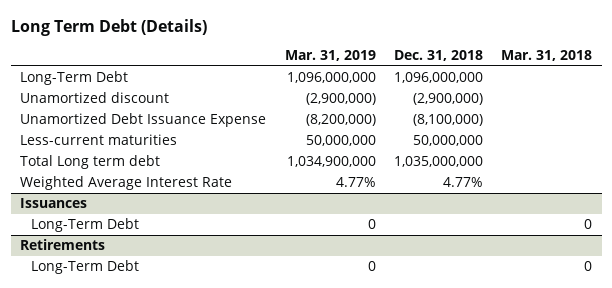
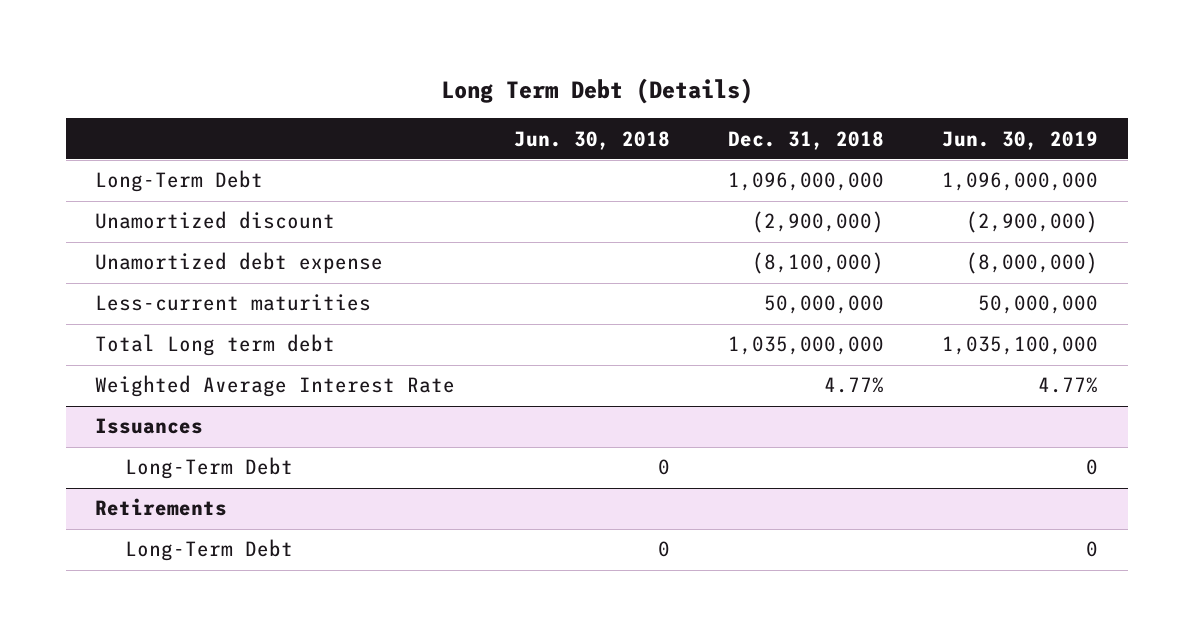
[284,50,376,62] Mar. 31, 2019 -> none
[501,50,593,62] Mar. 31, 2018 -> none
none -> [513,130,670,150] Jun. 30, 2018
none -> [942,130,1099,150] Jun. 30, 2019
[20,113,267,128] Unamortized Debt Issuance Expense -> [95,252,384,275] Unamortized debt expense

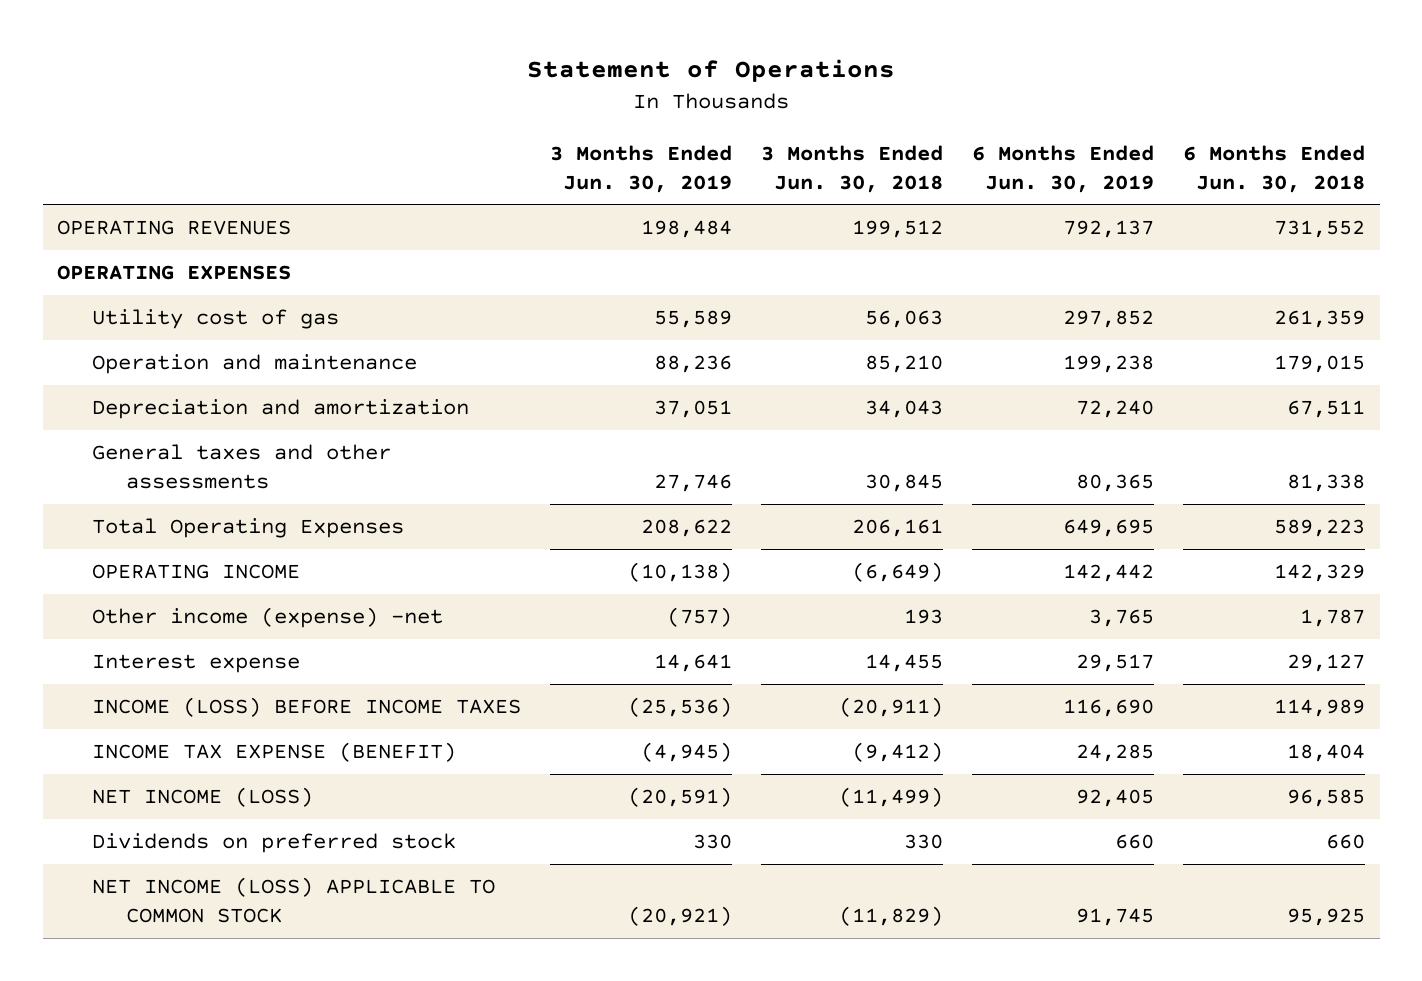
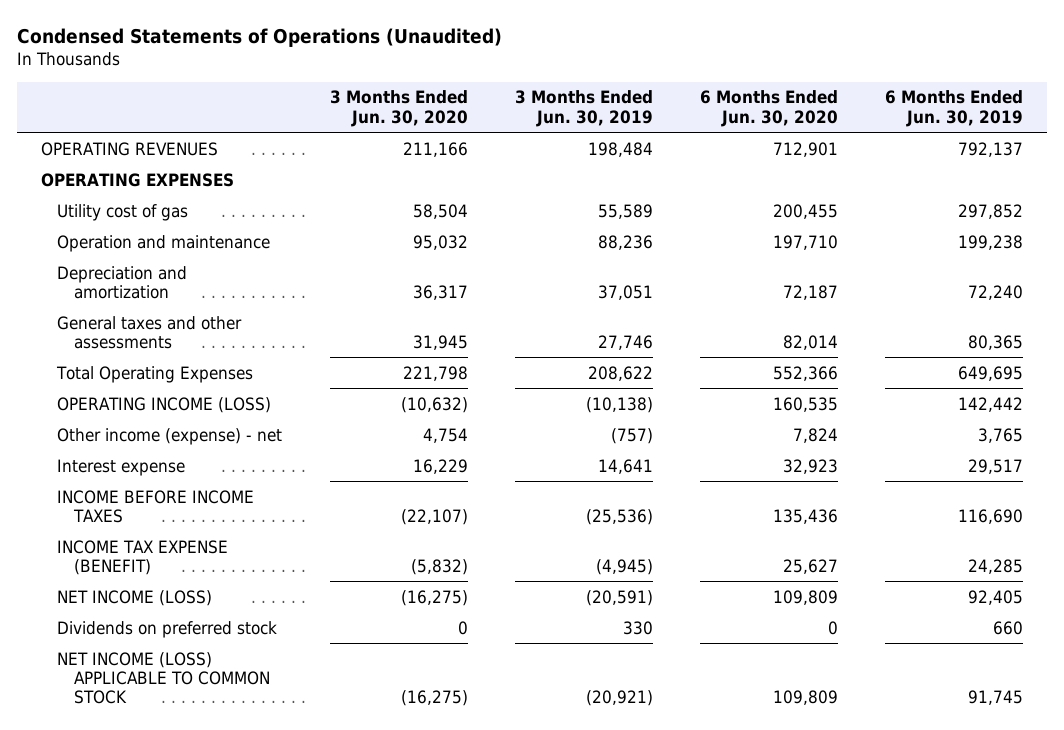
[527,59,896,83] Statement of Operations -> [17,27,503,47] Condensed Statements of Operations (Unaudited)
[760,144,943,193] 3 Months Ended Jun. 30, 2018 -> none
[1182,144,1365,193] 6 Months Ended Jun. 30, 2018 -> none
none -> [329,90,468,127] 3 Months Ended Jun. 30, 2020
none -> [700,90,839,127] 6 Months Ended Jun. 30, 2020
[91,564,300,580] OPERATING INCOME -> [57,396,272,413] OPERATING INCOME (LOSS)
[91,607,443,629] Other income (expense) -net -> [57,427,283,445] Other income (expense) - net
[91,697,521,718] INCOME (LOSS) BEFORE INCOME TAXES -> [57,489,255,524] INCOME BEFORE INCOME TAXES

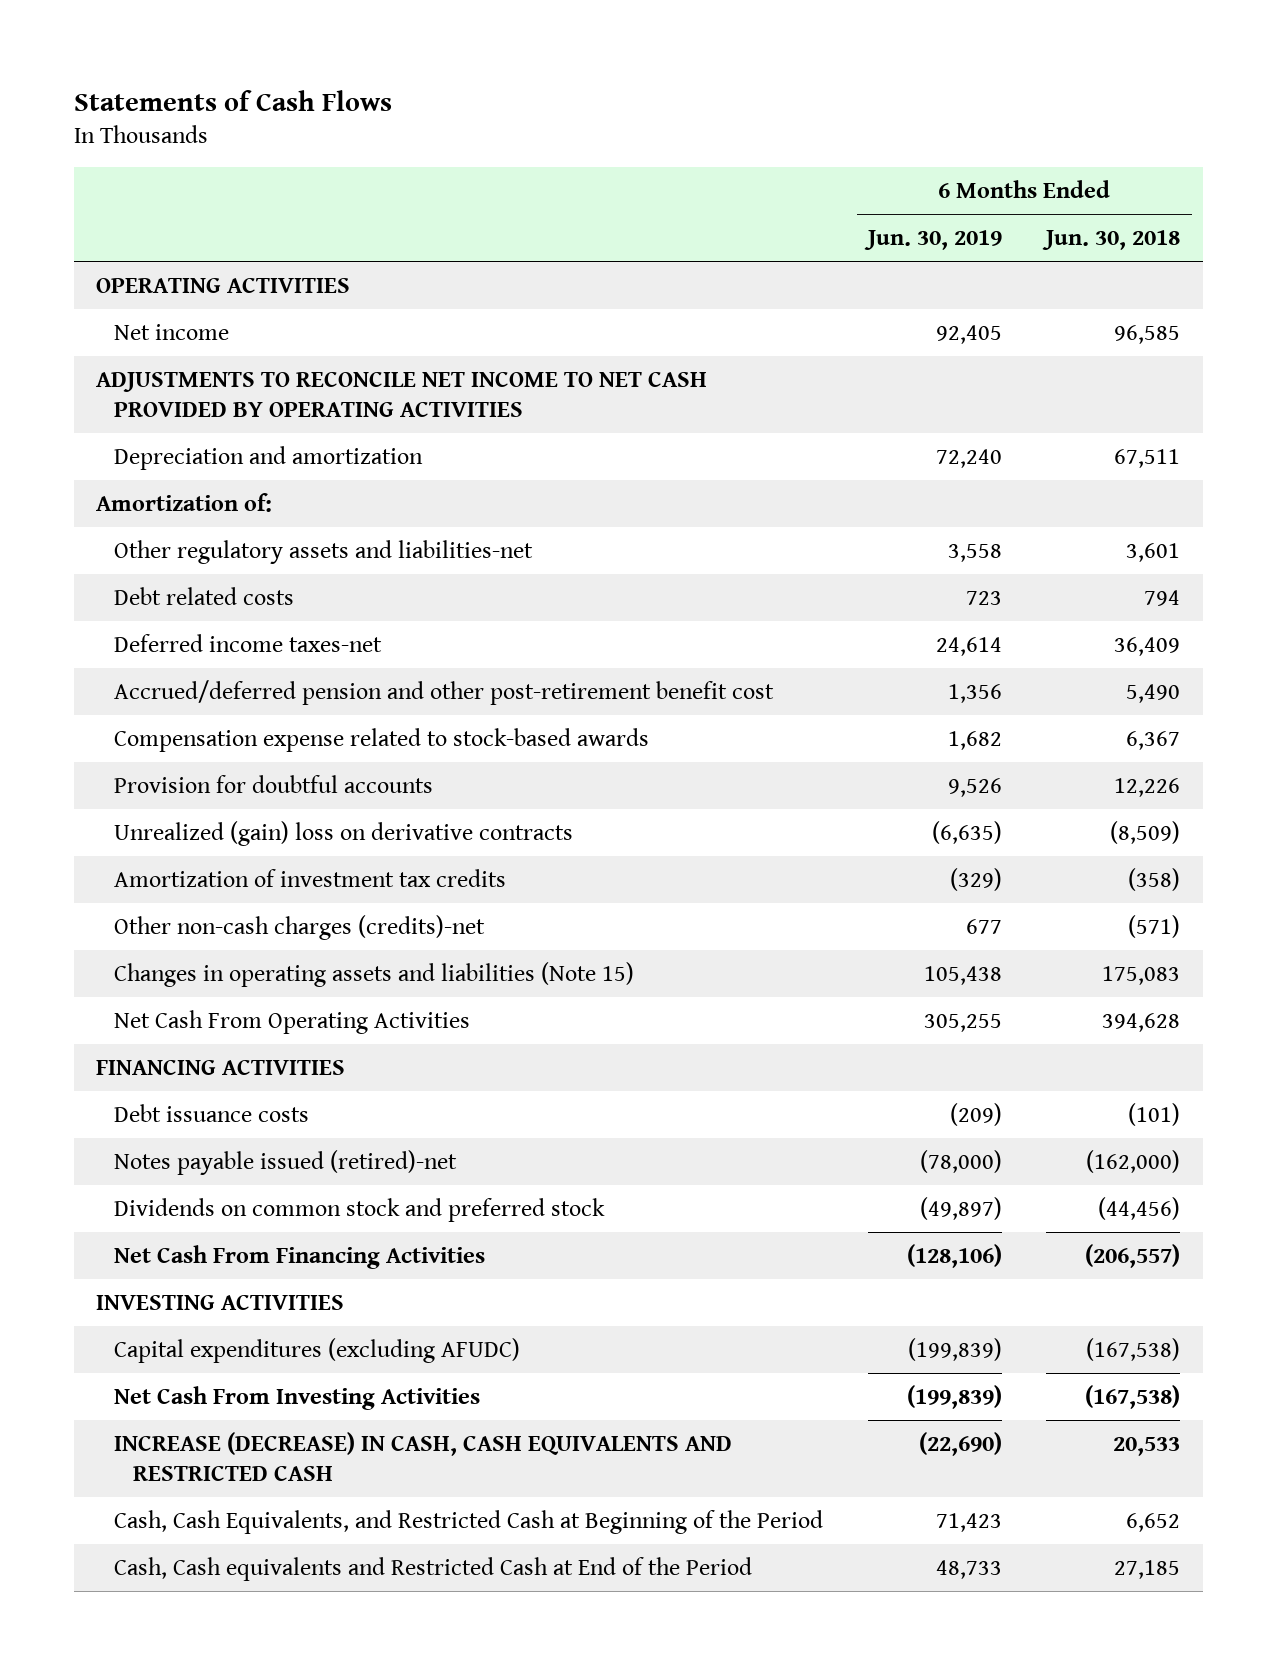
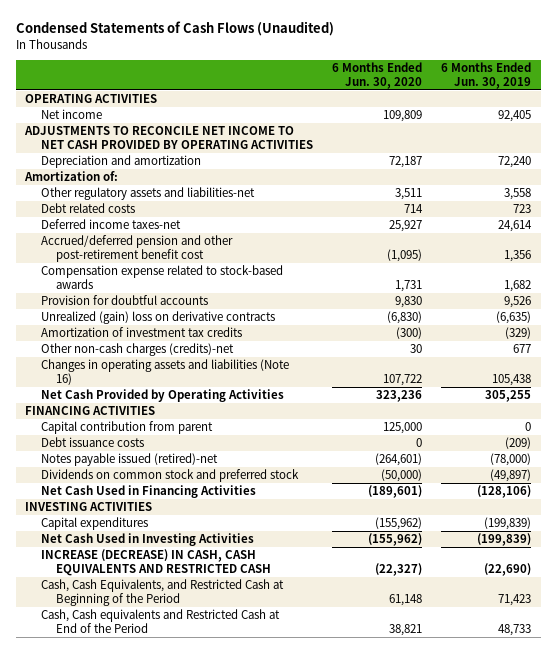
[73,89,392,111] Statements of Cash Flows -> [15,21,334,37] Condensed Statements of Cash Flows (Unaudited)
[1042,230,1181,251] Jun. 30, 2018 -> none
none -> [331,62,422,89] 6 Months Ended Jun. 30, 2020
[114,961,635,987] Changes in operating assets and liabilities (Note 15) -> [40,359,289,385] Changes in operating assets and liabilities (Note 16)
[114,1009,471,1034] Net Cash From Operating Activities -> [40,389,284,403] Net Cash Provided by Operating Activities
none -> [40,421,213,435] Capital contribution from parent
[114,1244,486,1269] Net Cash From Financing Activities -> [40,485,256,499] Net Cash Used in Financing Activities
[114,1337,521,1363] Capital expenditures (excluding AFUDC) -> [40,517,148,531] Capital expenditures
[114,1385,481,1410] Net Cash From Investing Activities -> [40,533,254,547] Net Cash Used in Investing Activities

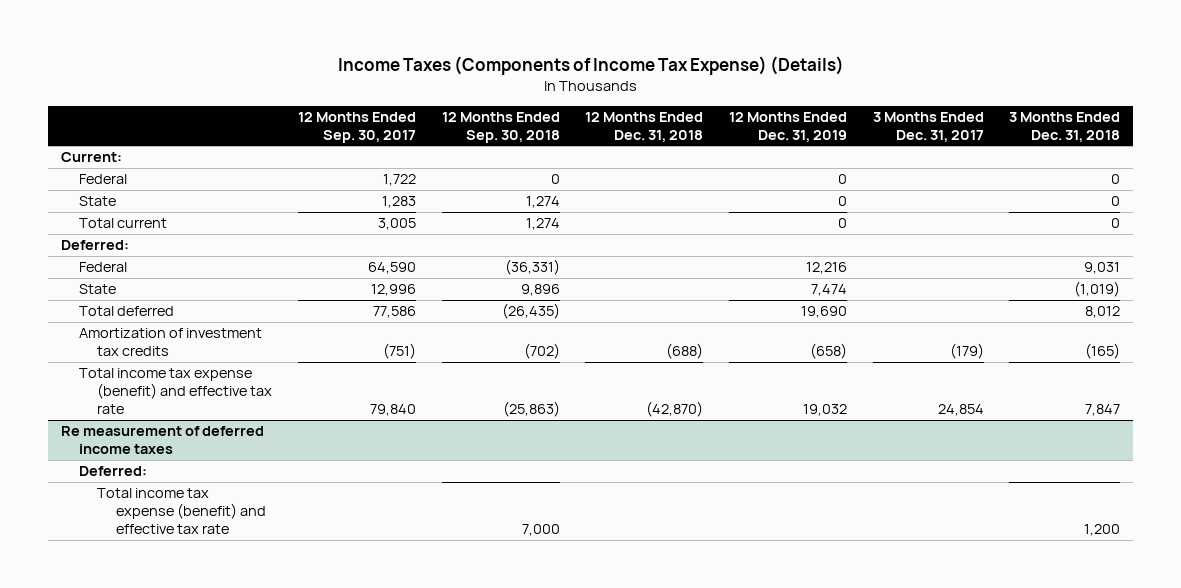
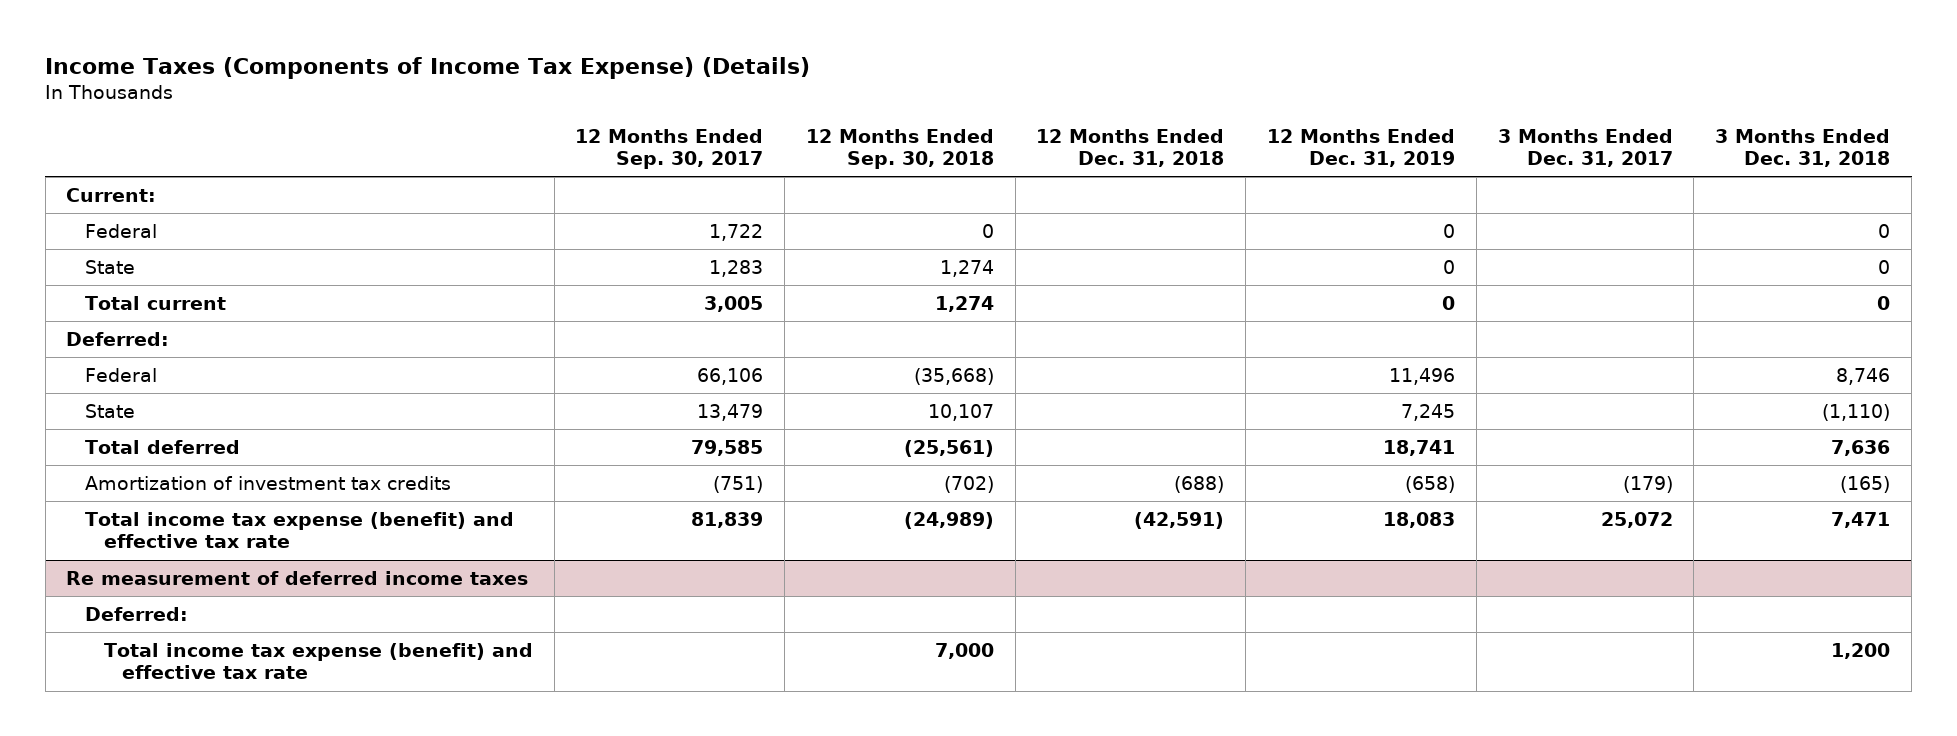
[368,262,417,275] 64,590 -> [697,367,764,385] 66,106
[504,259,560,276] (36,331) -> [913,367,994,385] (35,668)
[805,262,847,275] 12,216 -> [1389,367,1456,385] 11,496
[1084,262,1121,275] 9,031 -> [1836,367,1891,385] 8,746
[371,284,417,297] 12,996 -> [697,403,764,421] 13,479
[520,284,560,297] 9,896 -> [927,403,994,421] 10,107
[810,284,847,297] 7,474 -> [1401,403,1456,421] 7,245
[1074,281,1121,298] (1,019) -> [1822,403,1891,421] (1,110)
[373,306,417,319] 77,586 -> [691,439,764,456] 79,585
[501,303,560,320] (26,435) -> [903,439,994,457] (25,561)
[800,306,847,319] 19,690 -> [1383,439,1456,456] 18,741
[1085,306,1121,319] 8,012 -> [1831,439,1891,456] 7,636
[370,404,417,417] 79,840 -> [691,511,764,528] 81,839
[502,401,560,418] (25,863) -> [903,511,994,529] (24,989)
[646,401,704,418] (42,870) -> [1134,511,1225,529] (42,591)
[802,404,847,417] 19,032 -> [1383,511,1456,528] 18,083
[937,404,984,417] 24,854 -> [1600,511,1673,528] 25,072
[1085,404,1121,417] 7,847 -> [1831,511,1891,528] 7,471

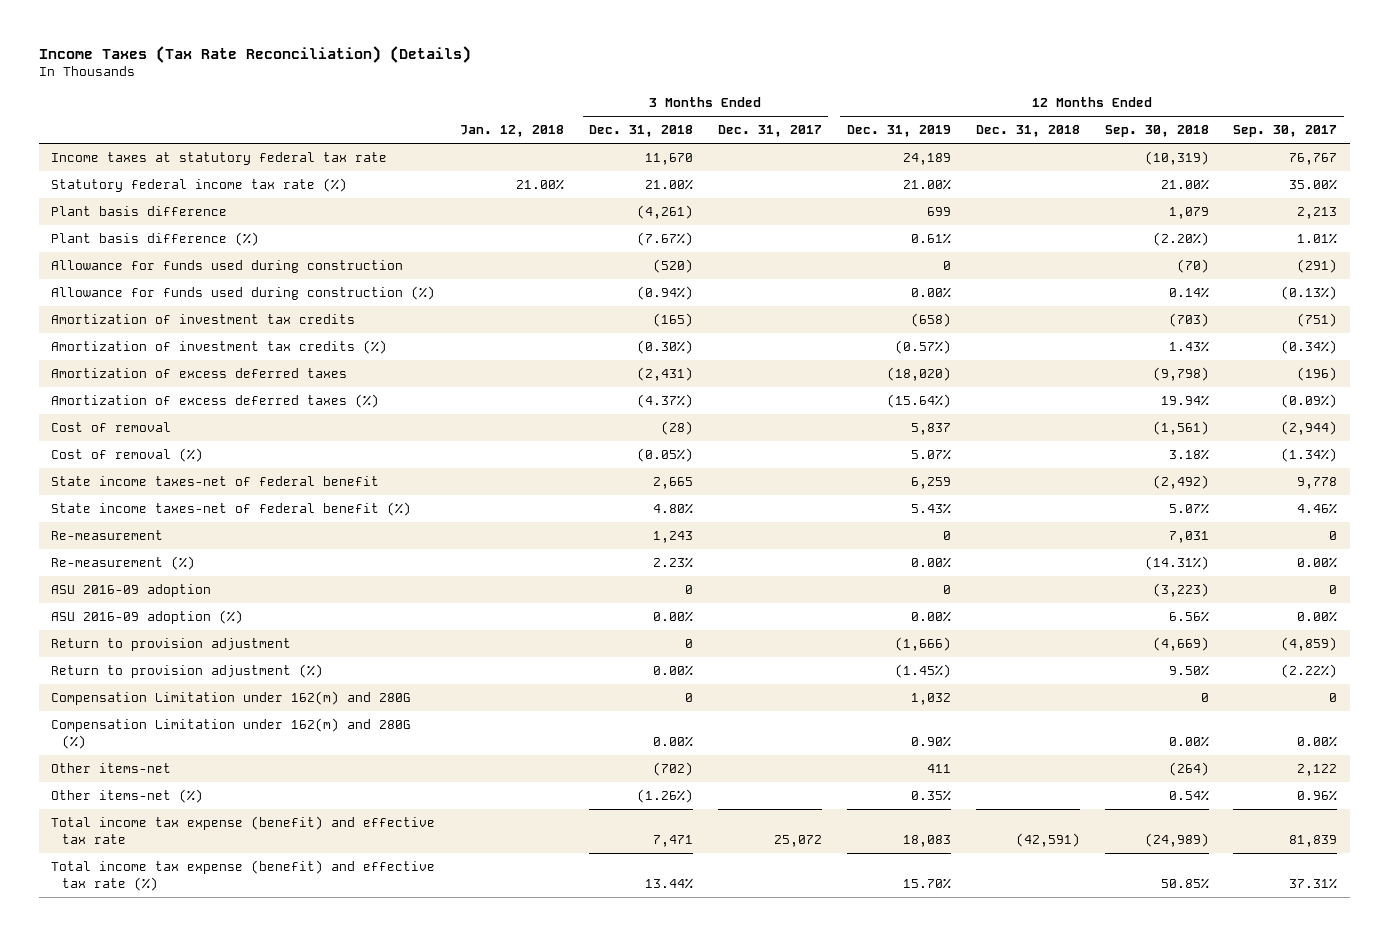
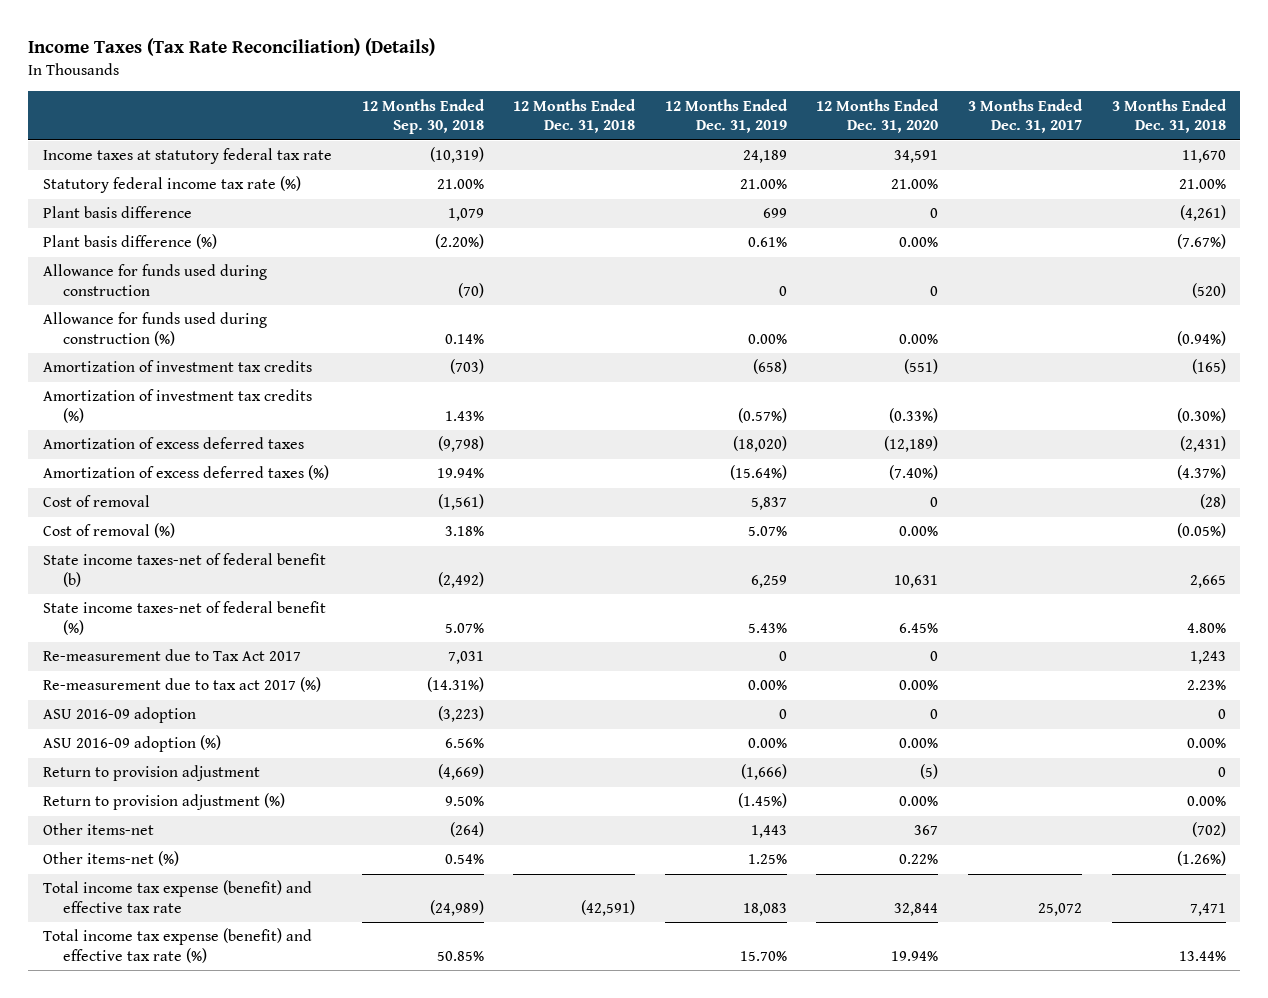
[460,125,565,138] Jan. 12, 2018 -> none
[1233,125,1338,138] Sep. 30, 2017 -> none
none -> [816,98,940,134] 12 Months Ended Dec. 31, 2020
[51,476,380,487] State income taxes-net of federal benefit -> [42,553,326,588] State income taxes-net of federal benefit (b)
[51,530,164,541] Re-measurement -> [42,649,301,662] Re-measurement due to Tax Act 2017
[51,556,196,571] Re-measurement (%) -> [42,677,321,693] Re-measurement due to tax act 2017 (%)
[51,691,412,706] Compensation Limitation under 162(m) and 280G -> none
[51,718,412,749] Compensation Limitation under 162(m) and 280G (%) -> none
[926,764,951,774] 411 -> [750,825,787,839] 1,443
[910,790,951,802] 0.35% -> [747,854,787,865] 1.25%

